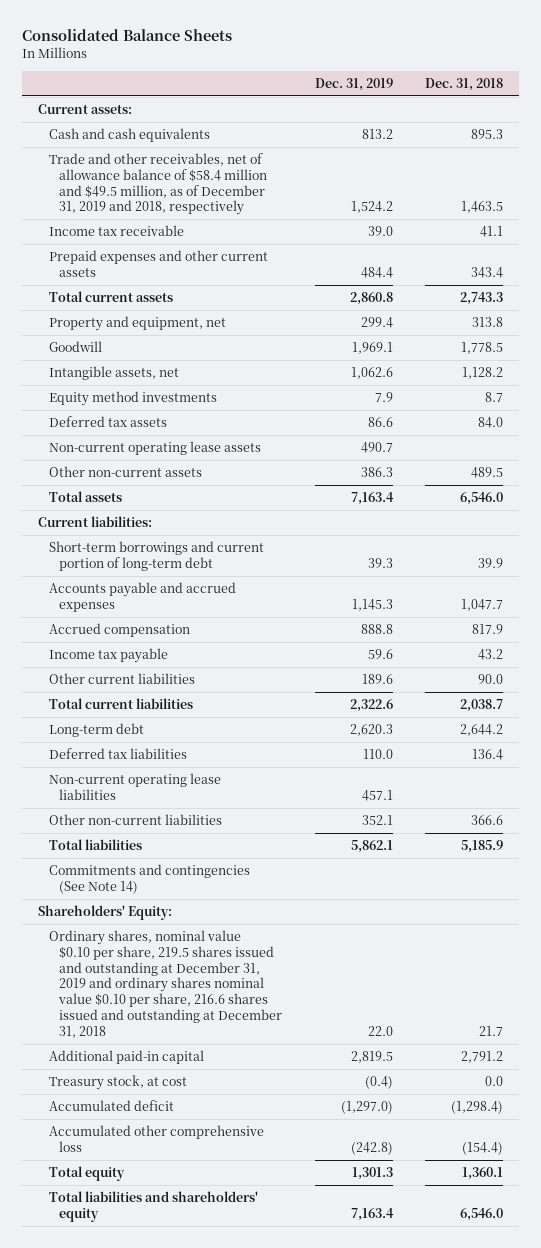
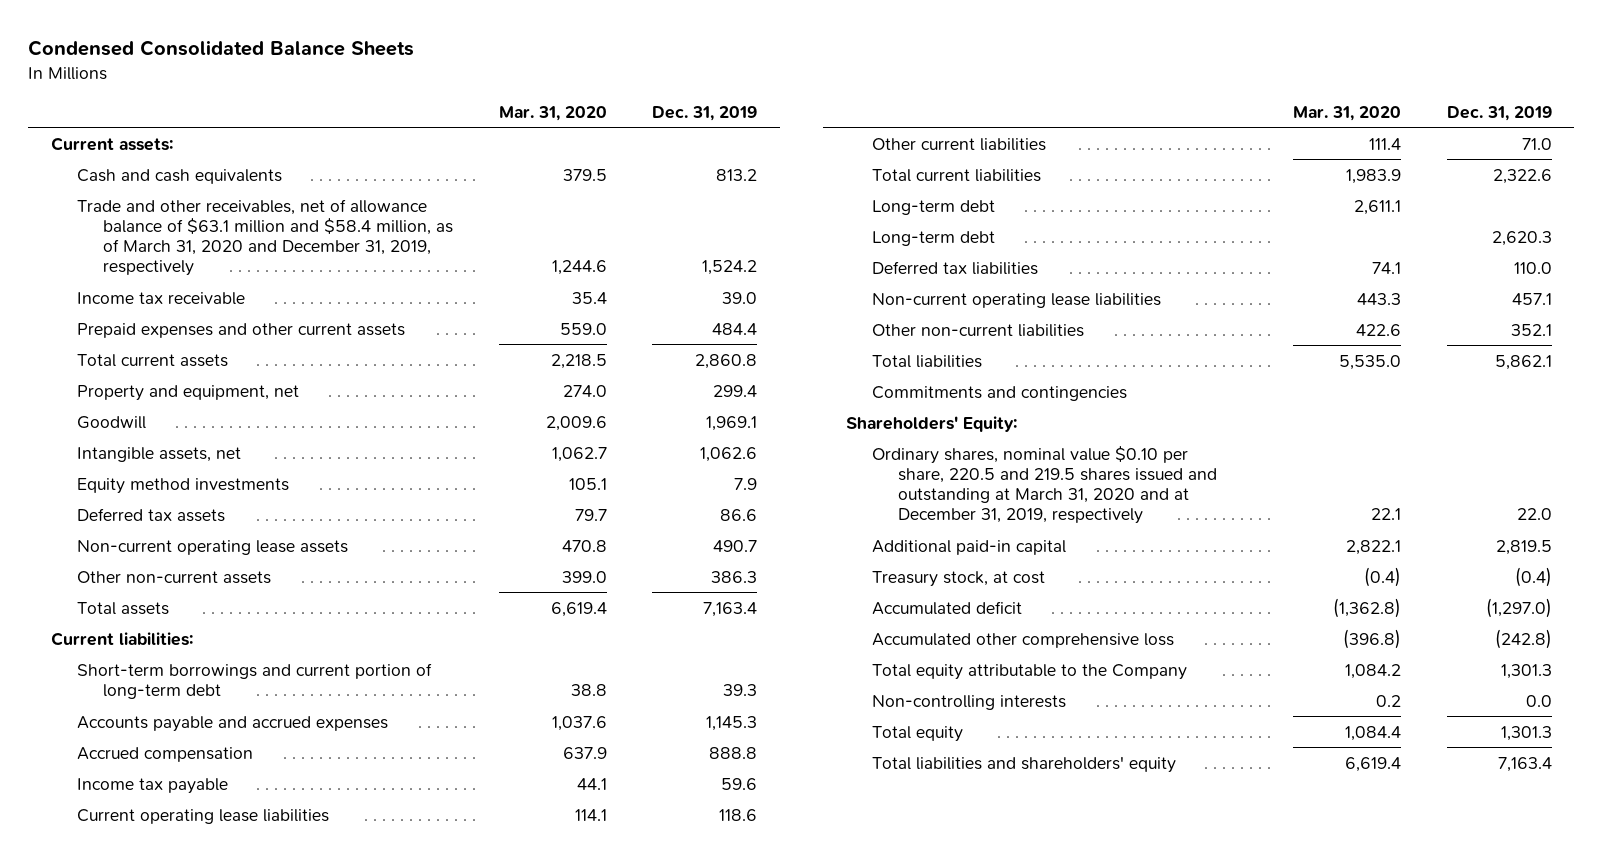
[21,29,232,42] Consolidated Balance Sheets -> [28,40,415,57] Condensed Consolidated Balance Sheets
[424,77,503,91] Dec. 31, 2018 -> none
none -> [498,105,607,121] Mar. 31, 2020
[48,153,268,216] Trade and other receivables, net of allowance balance of $58.4 million and $49.5 million, as of December 31, 2019 and 2018, respectively -> [77,198,454,277] Trade and other receivables, net of allowance balance of $63.1 million and $58.4 million, as of March 31, 2020 and December 31, 2019, respectively
none -> [77,808,330,824] Current operating lease liabilities
[361,674,393,685] 189.6 -> [1521,137,1552,150] 71.0
none -> [871,199,995,215] Long-term debt
[48,864,250,894] Commitments and contingencies (See Note 14) -> [871,385,1127,401] Commitments and contingencies
[48,930,283,1038] Ordinary shares, nominal value $0.10 per share, 219.5 shares issued and outstanding at December 31, 2019 and ordinary shares nominal value $0.10 per share, 216.6 shares issued and outstanding at December 31, 2018 -> [871,445,1217,525] Ordinary shares, nominal value $0.10 per share, 220.5 and 219.5 shares issued and outstanding at March 31, 2020 and at December 31, 2019, respectively
none -> [871,663,1187,680] Total equity attributable to the Company
none -> [871,694,1066,710] Non-controlling interests

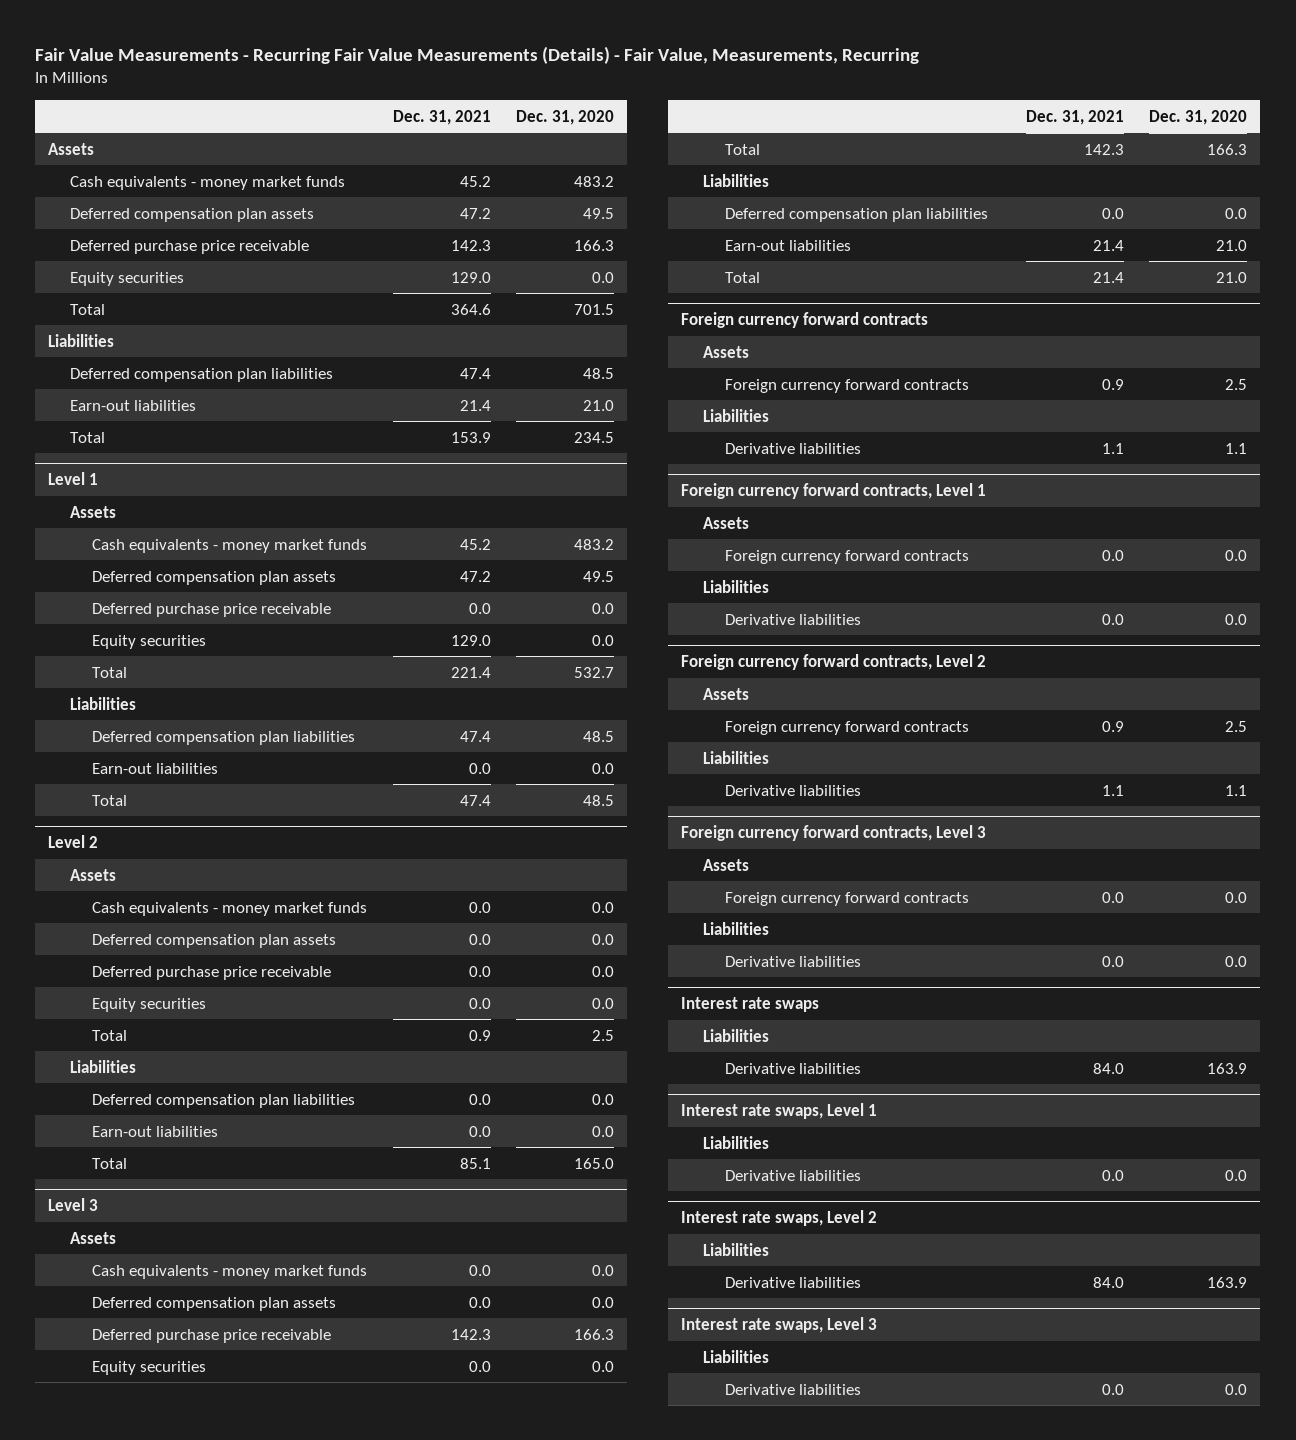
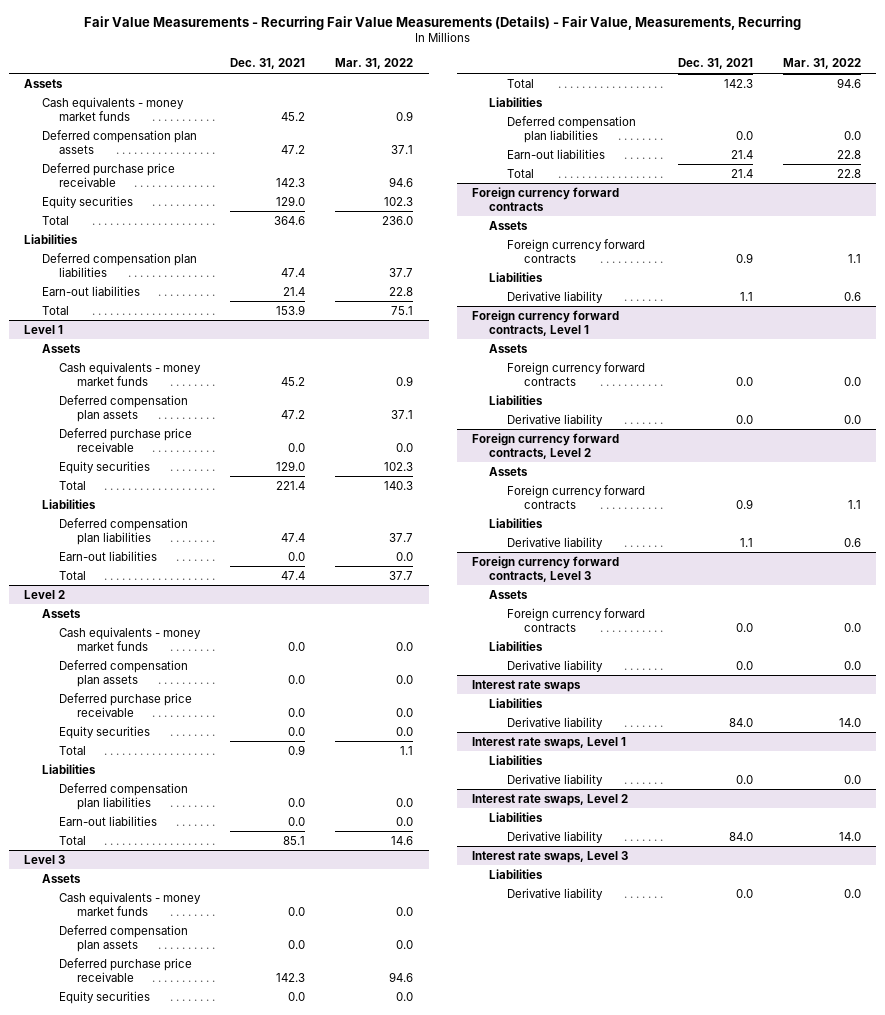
[516,109,615,125] Dec. 31, 2020 -> none
none -> [335,58,414,70] Mar. 31, 2022
[725,442,862,454] Derivative liabilities -> [506,290,603,303] Derivative liability
[725,613,862,625] Derivative liabilities -> [506,413,603,426] Derivative liability
[725,784,862,796] Derivative liabilities -> [506,536,603,549] Derivative liability
[725,955,862,967] Derivative liabilities -> [506,659,603,672] Derivative liability
[725,1062,862,1074] Derivative liabilities -> [506,716,603,729] Derivative liability
[725,1169,862,1181] Derivative liabilities -> [506,773,603,786] Derivative liability
[725,1276,862,1288] Derivative liabilities -> [506,830,603,843] Derivative liability
[725,1383,862,1395] Derivative liabilities -> [506,887,603,900] Derivative liability

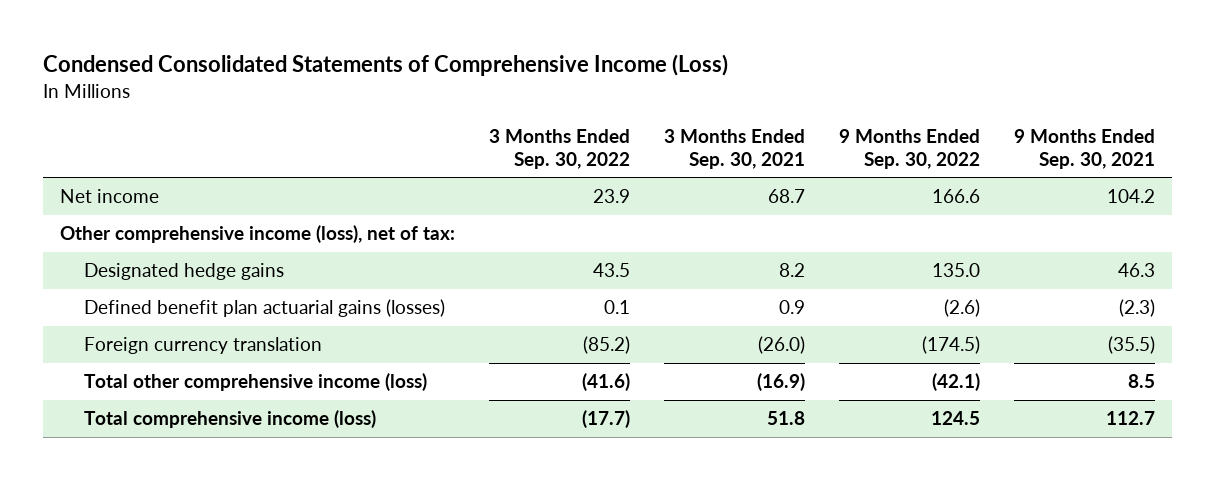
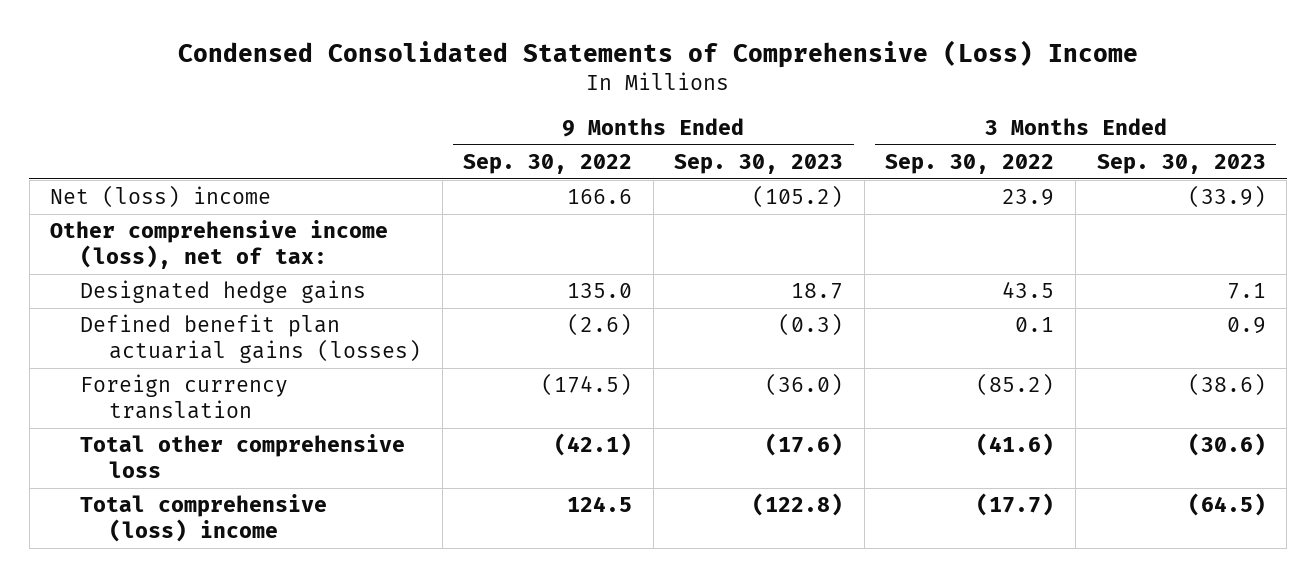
[42,54,728,77] Condensed Consolidated Statements of Comprehensive Income (Loss) -> [178,39,1139,68] Condensed Consolidated Statements of Comprehensive (Loss) Income
[663,128,805,169] 3 Months Ended Sep. 30, 2021 -> none
[1014,128,1156,169] 9 Months Ended Sep. 30, 2021 -> none
none -> [674,154,844,175] Sep. 30, 2023
none -> [1096,154,1266,175] Sep. 30, 2023
[59,189,159,204] Net income -> [50,185,272,209] Net (loss) income
[83,373,427,392] Total other comprehensive income (loss) -> [79,434,405,479] Total other comprehensive loss
[83,410,376,429] Total comprehensive income (loss) -> [79,494,327,543] Total comprehensive (loss) income

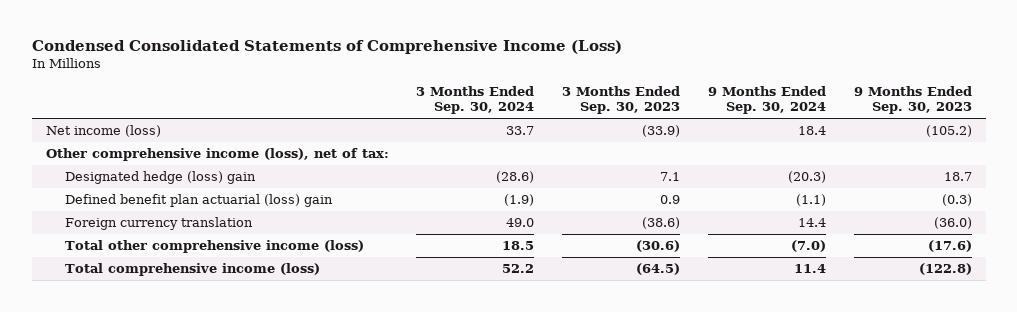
[178,39,1139,68] Condensed Consolidated Statements of Comprehensive (Loss) Income -> [31,39,622,54] Condensed Consolidated Statements of Comprehensive Income (Loss)
[463,154,633,175] Sep. 30, 2022 -> none
[885,154,1055,175] Sep. 30, 2022 -> none
none -> [416,86,535,115] 3 Months Ended Sep. 30, 2024
none -> [708,86,827,115] 9 Months Ended Sep. 30, 2024
[50,185,272,209] Net (loss) income -> [45,125,161,138] Net income (loss)
[79,280,366,304] Designated hedge gains -> [64,171,256,185] Designated hedge (loss) gain
[79,314,421,364] Defined benefit plan actuarial gains (losses) -> [64,194,333,208] Defined benefit plan actuarial (loss) gain
[79,434,405,479] Total other comprehensive loss -> [64,240,364,254] Total other comprehensive income (loss)
[79,494,327,543] Total comprehensive (loss) income -> [64,263,320,277] Total comprehensive income (loss)

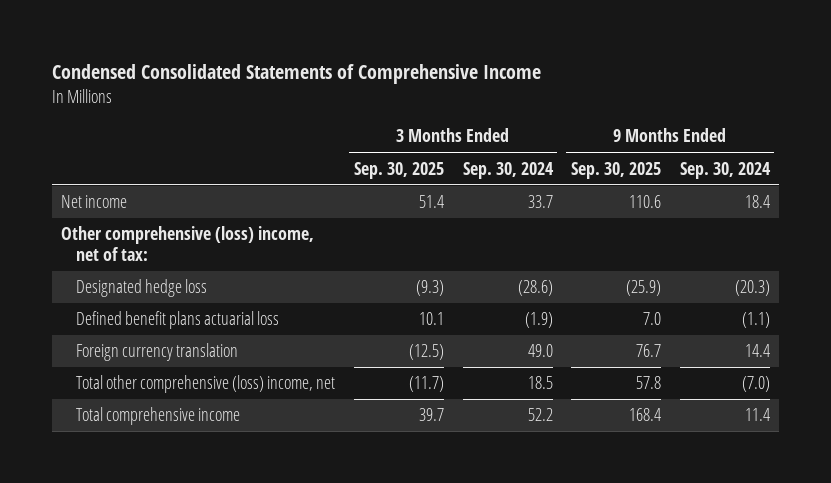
[31,39,622,54] Condensed Consolidated Statements of Comprehensive Income (Loss) -> [51,63,541,84] Condensed Consolidated Statements of Comprehensive Income
[562,86,681,115] 3 Months Ended Sep. 30, 2023 -> none
[853,86,972,115] 9 Months Ended Sep. 30, 2023 -> none
none -> [353,161,444,179] Sep. 30, 2025
none -> [571,161,662,179] Sep. 30, 2025
[45,125,161,138] Net income (loss) -> [61,195,128,209] Net income
[45,148,389,162] Other comprehensive income (loss), net of tax: -> [61,226,315,262] Other comprehensive (loss) income, net of tax:
[64,171,256,185] Designated hedge (loss) gain -> [76,279,208,298] Designated hedge loss
[64,194,333,208] Defined benefit plan actuarial (loss) gain -> [76,311,280,330] Defined benefit plans actuarial loss
[64,240,364,254] Total other comprehensive income (loss) -> [76,375,336,394] Total other comprehensive (loss) income, net
[64,263,320,277] Total comprehensive income (loss) -> [76,407,241,426] Total comprehensive income

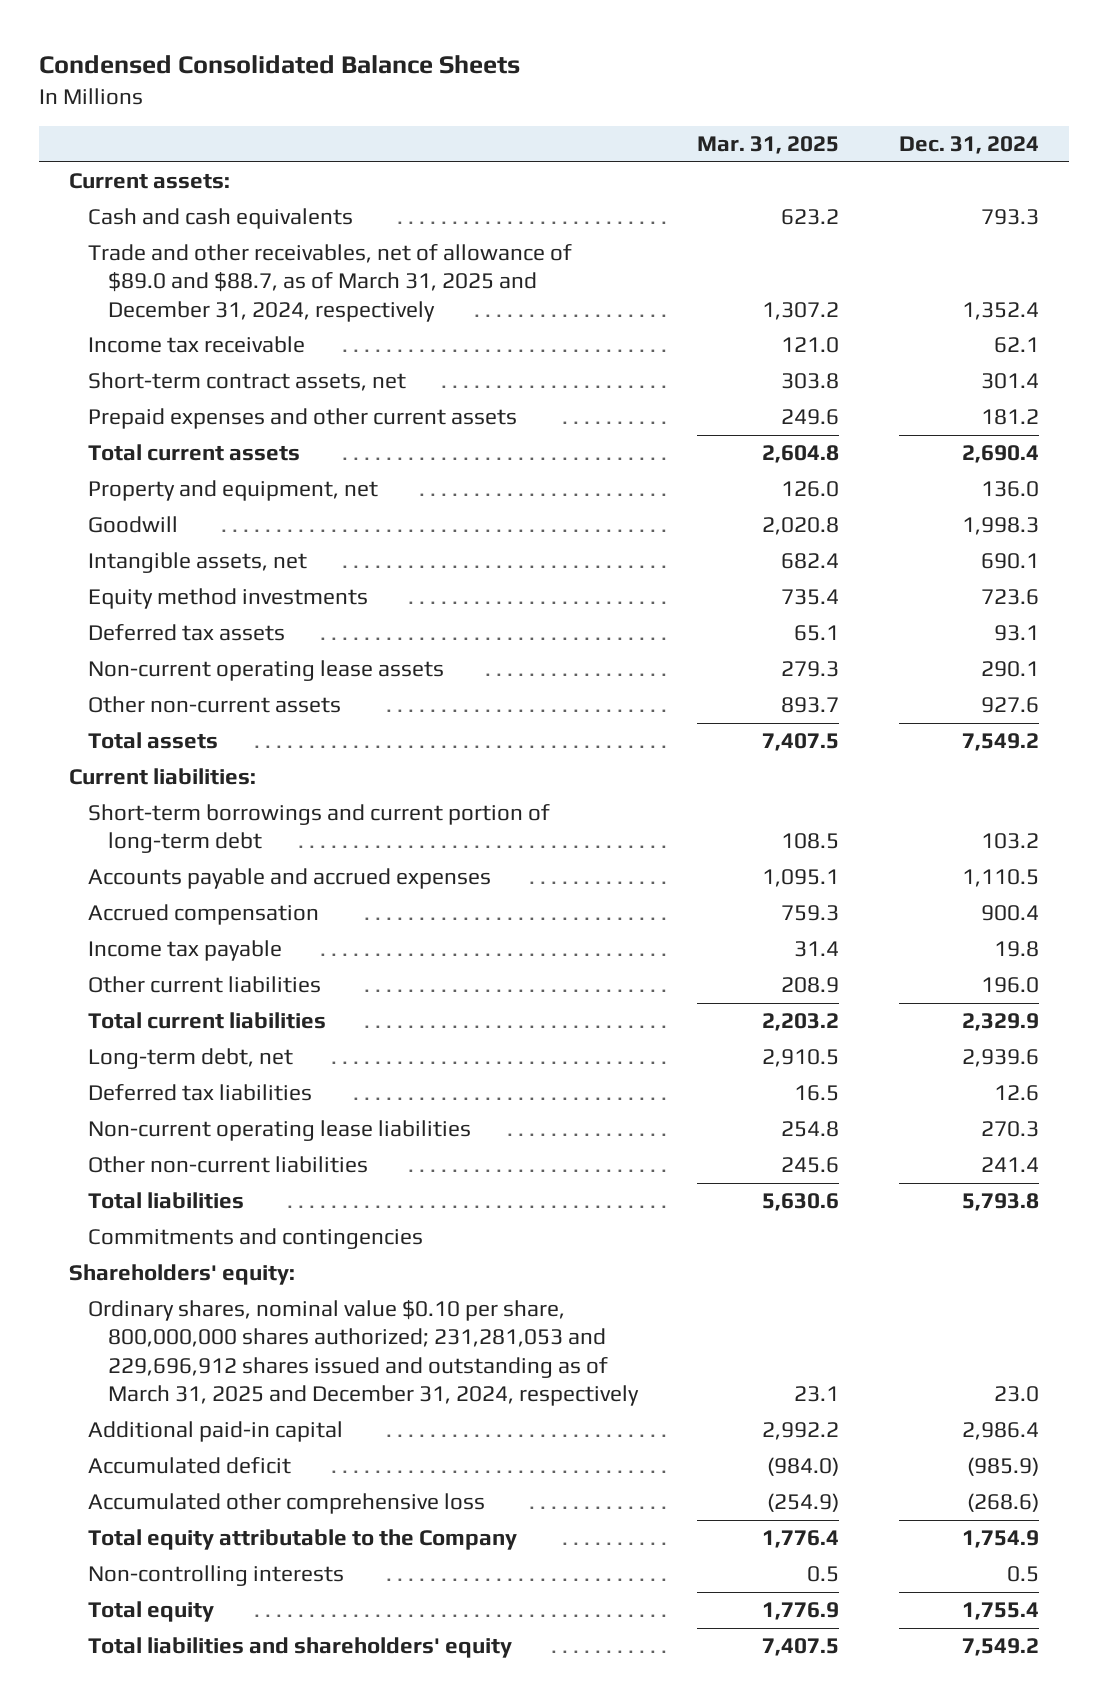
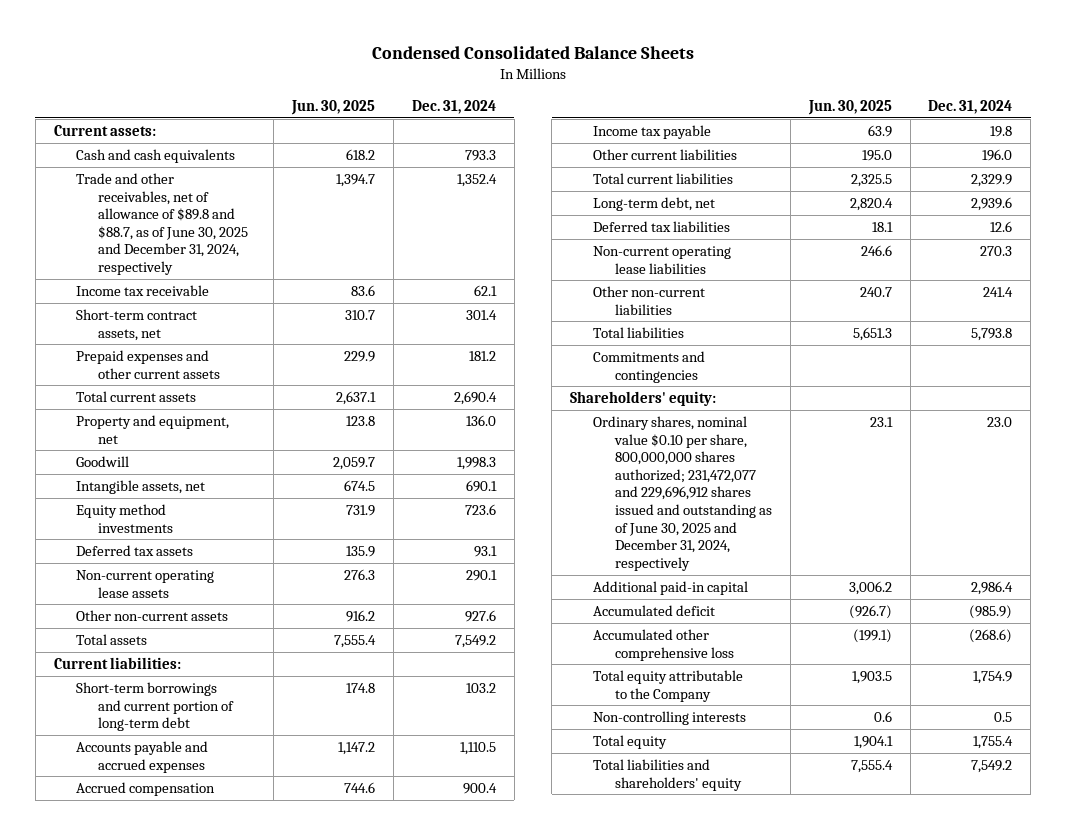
[697,136,840,155] Mar. 31, 2025 -> none
none -> [290,99,375,115] Jun. 30, 2025
[88,244,573,322] Trade and other receivables, net of allowance of $89.0 and $88.7, as of March 31, 2025 and December 31, 2024, respectively -> [75,172,248,276] Trade and other receivables, net of allowance of $89.8 and $88.7, as of June 30, 2025 and December 31, 2024, respectively
[88,1300,639,1407] Ordinary shares, nominal value $0.10 per share, 800,000,000 shares authorized; 231,281,053 and 229,696,912 shares issued and outstanding as of March 31, 2025 and December 31, 2024, respectively -> [592,415,772,571] Ordinary shares, nominal value $0.10 per share, 800,000,000 shares authorized; 231,472,077 and 229,696,912 shares issued and outstanding as of June 30, 2025 and December 31, 2024, respectively

